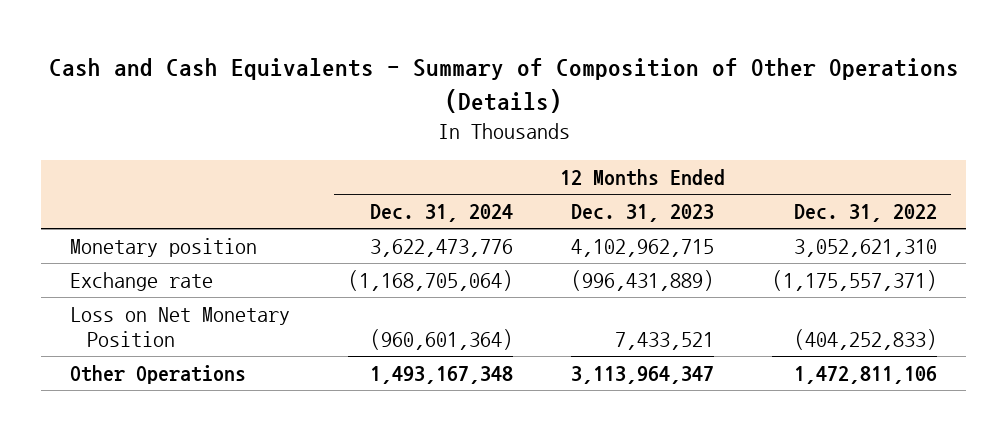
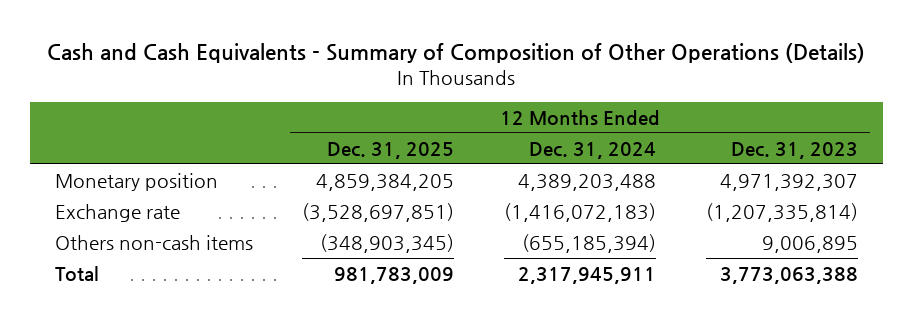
[793,204,937,223] Dec. 31, 2022 -> none
none -> [327,141,455,159] Dec. 31, 2025
[70,307,291,348] Loss on Net Monetary Position -> none
[70,365,247,385] Other Operations -> none
[370,239,514,258] 3,622,473,776 -> [518,173,657,191] 4,389,203,488
[571,239,715,258] 4,102,962,715 -> [719,173,858,191] 4,971,392,307
[348,270,514,292] (1,168,705,064) -> [504,202,657,222] (1,416,072,183)
[571,270,715,292] (996,431,889) -> [705,202,858,222] (1,207,335,814)
none -> [54,234,253,250] Others non-cash items
none -> [54,265,99,281] Total

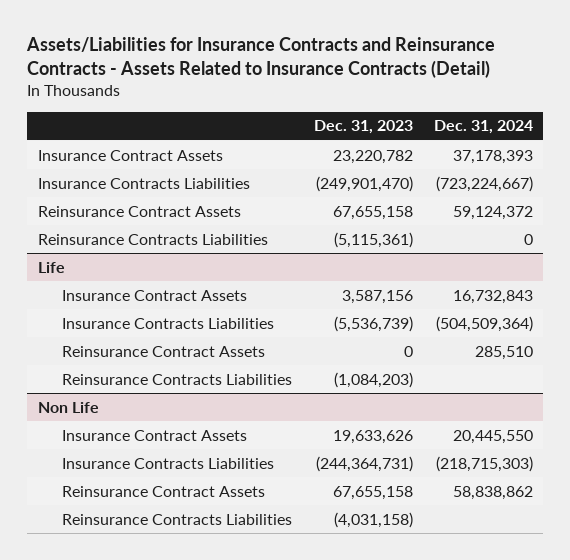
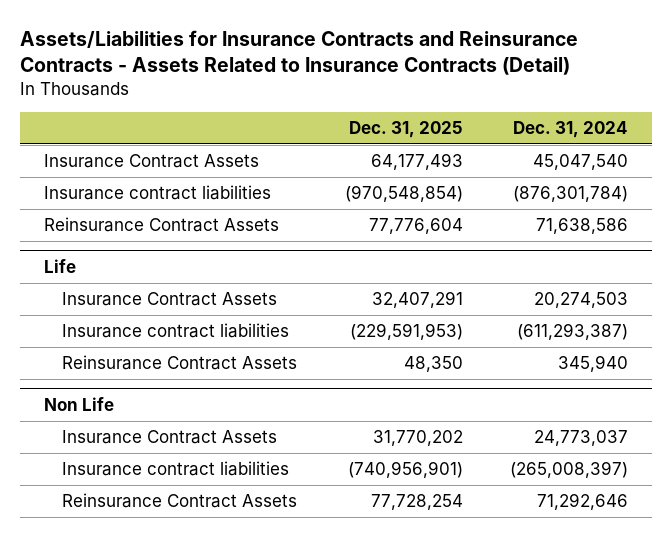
[313,120,413,135] Dec. 31, 2023 -> none
none -> [348,120,463,138] Dec. 31, 2025
[37,233,268,245] Reinsurance Contracts Liabilities -> none
[452,149,533,164] 37,178,393 -> [533,154,629,171] 45,047,540
[37,177,250,189] Insurance Contracts Liabilities -> [43,185,271,201] Insurance contract liabilities
[435,175,533,192] (723,224,667) -> [513,186,629,203] (876,301,784)
[452,205,533,220] 59,124,372 -> [536,218,629,235] 71,638,586
[62,373,293,385] Reinsurance Contracts Liabilities -> none
[452,289,533,304] 16,732,843 -> [534,292,629,309] 20,274,503
[62,317,275,329] Insurance Contracts Liabilities -> [61,323,289,339] Insurance contract liabilities
[435,315,533,332] (504,509,364) -> [517,323,629,341] (611,293,387)
[474,345,533,360] 285,510 -> [558,355,629,373] 345,940
[62,513,293,525] Reinsurance Contracts Liabilities -> none
[452,429,533,444] 20,445,550 -> [534,430,629,447] 24,773,037
[62,457,275,469] Insurance Contracts Liabilities -> [61,461,289,477] Insurance contract liabilities
[435,455,533,472] (218,715,303) -> [510,461,629,479] (265,008,397)
[452,485,533,500] 58,838,862 -> [537,493,629,511] 71,292,646

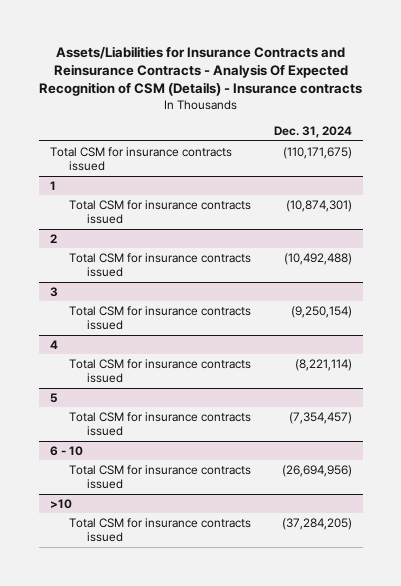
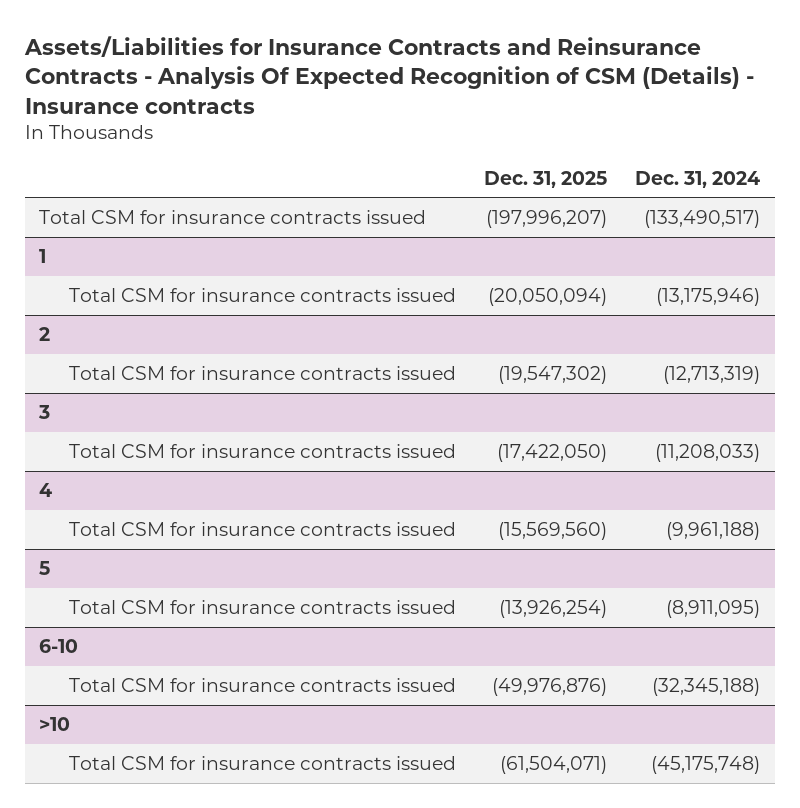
none -> [484,170,608,188] Dec. 31, 2025
[282,146,352,159] (110,171,675) -> [644,210,761,229] (133,490,517)
[285,199,352,212] (10,874,301) -> [656,288,761,307] (13,175,946)
[283,252,352,265] (10,492,488) -> [663,366,761,385] (12,713,319)
[290,305,352,318] (9,250,154) -> [655,444,761,463] (11,208,033)
[294,358,352,371] (8,221,114) -> [666,522,761,541] (9,961,188)
[288,411,352,424] (7,354,457) -> [666,600,761,619] (8,911,095)
[49,445,83,456] 6 - 10 -> [39,639,79,654] 6-10
[281,464,352,477] (26,694,956) -> [652,678,761,697] (32,345,188)
[281,517,352,530] (37,284,205) -> [651,756,761,775] (45,175,748)

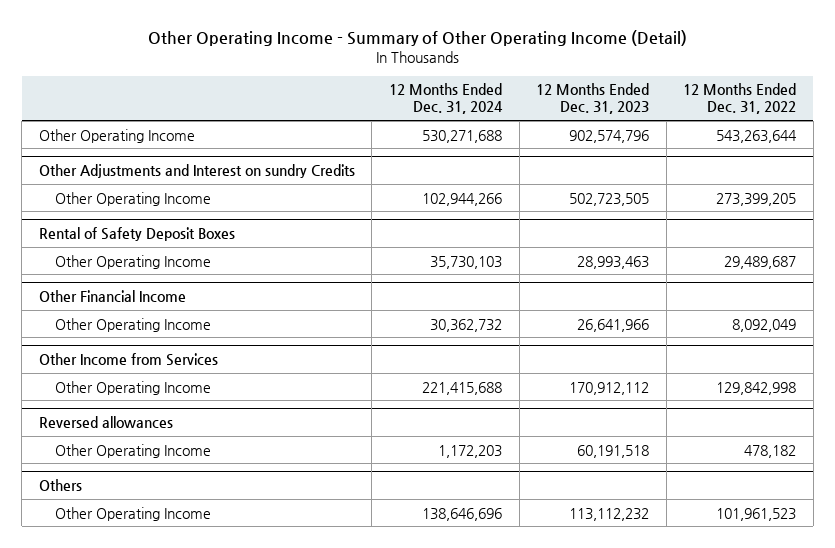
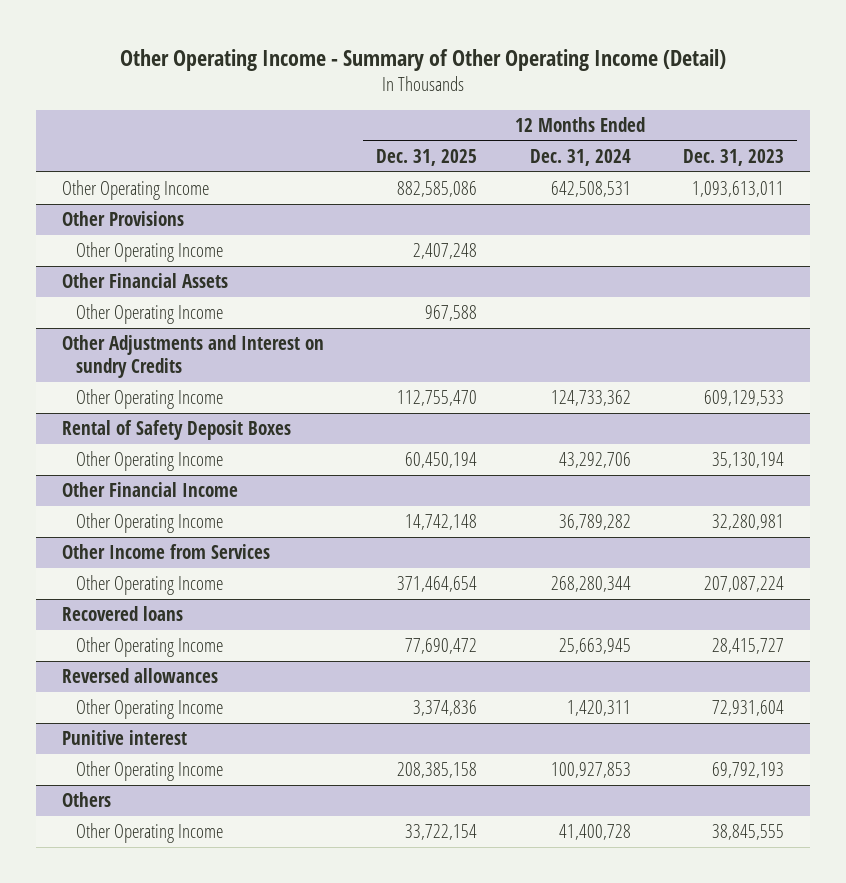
[683,83,797,115] 12 Months Ended Dec. 31, 2022 -> none
none -> [376,148,478,166] Dec. 31, 2025
[421,129,502,143] 530,271,688 -> [550,181,631,198] 642,508,531
[569,129,650,143] 902,574,796 -> [691,181,784,198] 1,093,613,011
none -> [62,211,185,227] Other Provisions
none -> [76,242,224,263] Other Operating Income
none -> [62,273,229,289] Other Financial Assets
none -> [76,304,224,325] Other Operating Income
[421,192,502,206] 102,944,266 -> [550,390,631,407] 124,733,362
[569,192,650,206] 502,723,505 -> [703,390,784,407] 609,129,533
[429,255,502,269] 35,730,103 -> [558,452,631,469] 43,292,706
[577,255,650,269] 28,993,463 -> [711,452,784,469] 35,130,194
[429,318,502,332] 30,362,732 -> [558,514,631,531] 36,789,282
[577,318,650,332] 26,641,966 -> [711,514,784,531] 32,280,981
[421,381,502,395] 221,415,688 -> [550,576,631,593] 268,280,344
[569,381,650,395] 170,912,112 -> [703,576,784,593] 207,087,224
none -> [62,606,184,622] Recovered loans
none -> [76,637,224,658] Other Operating Income
[437,444,502,458] 1,172,203 -> [566,700,631,717] 1,420,311
[577,444,650,458] 60,191,518 -> [711,700,784,717] 72,931,604
none -> [62,730,188,746] Punitive interest
none -> [76,761,224,782] Other Operating Income
[421,507,502,521] 138,646,696 -> [558,824,631,841] 41,400,728
[569,507,650,521] 113,112,232 -> [711,824,784,841] 38,845,555

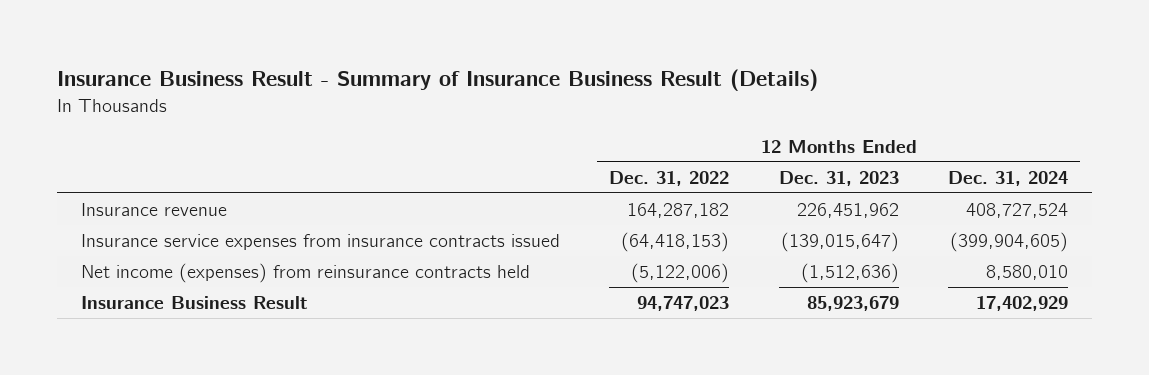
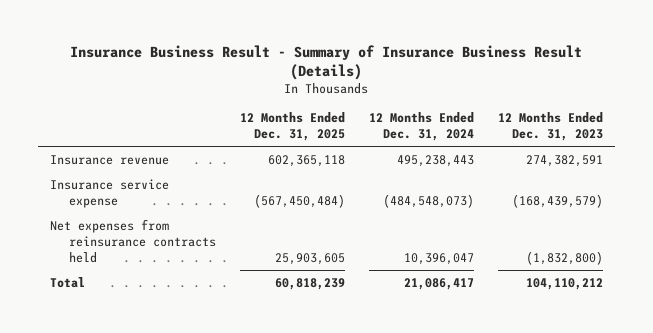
[609,170,730,186] Dec. 31, 2022 -> none
none -> [240,112,346,142] 12 Months Ended Dec. 31, 2025
[81,296,309,310] Insurance Business Result -> none
[796,203,899,219] 226,451,962 -> [525,154,603,167] 274,382,591
[965,203,1068,219] 408,727,524 -> [396,154,474,167] 495,238,443
[81,234,561,251] Insurance service expenses from insurance contracts issued -> [49,178,169,208] Insurance service expense
[780,232,899,253] (139,015,647) -> [511,193,603,208] (168,439,579)
[949,232,1068,253] (399,904,605) -> [382,193,474,208] (484,548,073)
[81,263,531,284] Net income (expenses) from reinsurance contracts held -> [49,218,217,263] Net expenses from reinsurance contracts held
[800,263,899,284] (1,512,636) -> [525,250,603,265] (1,832,800)
[985,265,1068,281] 8,580,010 -> [403,252,474,265] 10,396,047
none -> [49,276,85,288] Total

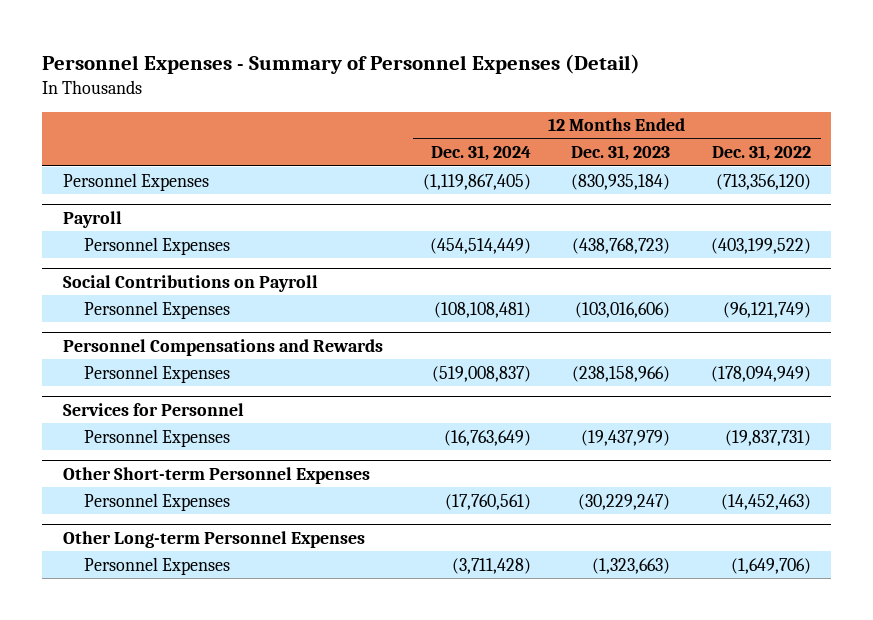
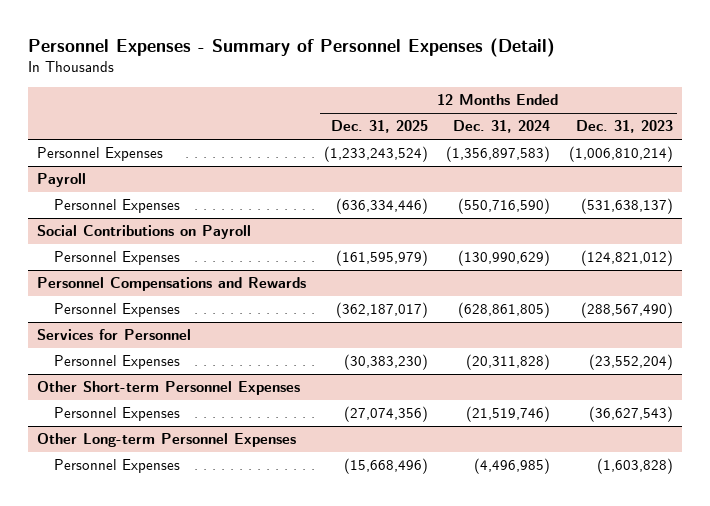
[711,145,811,162] Dec. 31, 2022 -> none
none -> [331,120,429,134] Dec. 31, 2025
[422,173,531,190] (1,119,867,405) -> [446,146,551,163] (1,356,897,583)
[571,173,671,190] (830,935,184) -> [568,146,673,163] (1,006,810,214)
[429,237,531,254] (454,514,449) -> [458,198,551,215] (550,716,590)
[572,237,671,254] (438,768,723) -> [580,198,673,215] (531,638,137)
[433,301,531,318] (108,108,481) -> [458,250,551,267] (130,990,629)
[575,301,671,318] (103,016,606) -> [580,250,673,267] (124,821,012)
[431,365,531,382] (519,008,837) -> [458,302,551,319] (628,861,805)
[572,365,671,382] (238,158,966) -> [580,302,673,319] (288,567,490)
[443,429,531,446] (16,763,649) -> [466,354,551,371] (20,311,828)
[581,429,671,446] (19,437,979) -> [588,354,673,371] (23,552,204)
[444,493,531,510] (17,760,561) -> [466,406,551,423] (21,519,746)
[578,493,671,510] (30,229,247) -> [588,406,673,423] (36,627,543)
[451,557,531,574] (3,711,428) -> [474,458,551,475] (4,496,985)
[592,557,671,574] (1,323,663) -> [596,458,673,475] (1,603,828)

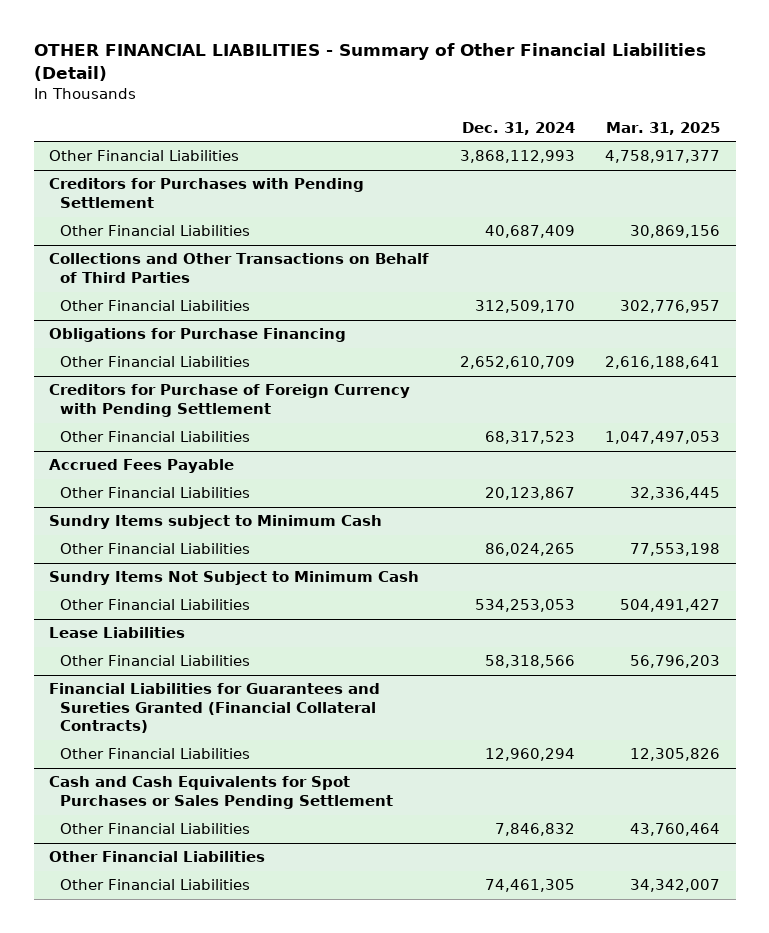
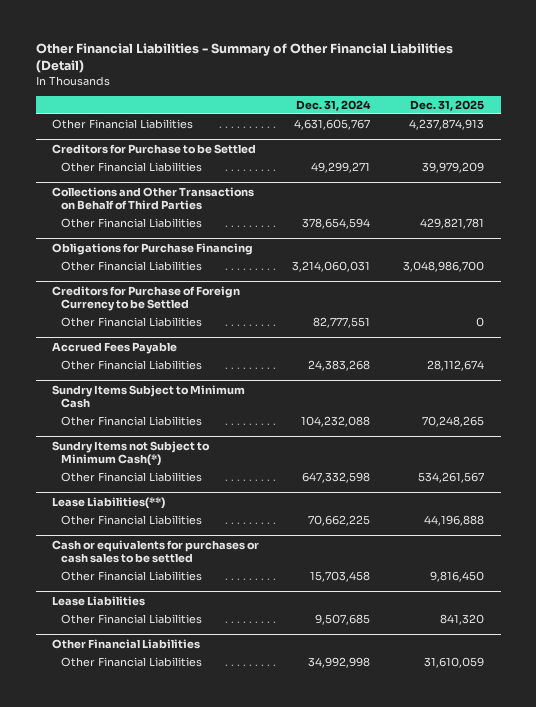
[33,43,706,81] OTHER FINANCIAL LIABILITIES - Summary of Other Financial Liabilities (Detail) -> [35,42,453,73] Other Financial Liabilities - Summary of Other Financial Liabilities (Detail)
[606,121,721,135] Mar. 31, 2025 -> none
none -> [410,99,485,111] Dec. 31, 2025
[459,150,575,164] 3,868,112,993 -> [294,119,371,131] 4,631,605,767
[49,178,365,208] Creditors for Purchases with Pending Settlement -> [52,143,257,154] Creditors for Purchase to be Settled
[484,225,575,239] 40,687,409 -> [311,162,371,174] 49,299,271
[474,300,575,314] 312,509,170 -> [302,218,371,230] 378,654,594
[459,356,575,370] 2,652,610,709 -> [292,261,371,273] 3,214,060,031
[49,384,411,417] Creditors for Purchase of Foreign Currency with Pending Settlement -> [52,285,241,312] Creditors for Purchase of Foreign Currency to be Settled
[484,431,575,445] 68,317,523 -> [313,317,371,329] 82,777,551
[484,487,575,501] 20,123,867 -> [308,360,371,372] 24,383,268
[49,515,383,530] Sundry Items subject to Minimum Cash -> [52,384,246,409] Sundry Items Subject to Minimum Cash
[484,543,575,557] 86,024,265 -> [301,416,371,428] 104,232,088
[49,571,420,586] Sundry Items Not Subject to Minimum Cash -> [52,440,211,467] Sundry Items not Subject to Minimum Cash(*)
[474,599,575,613] 534,253,053 -> [302,472,371,484] 647,332,598
none -> [52,496,166,509] Lease Liabilities(**)
none -> [61,515,203,526] Other Financial Liabilities
none -> [52,539,260,564] Cash or equivalents for purchases or cash sales to be settled
none -> [61,571,203,582] Other Financial Liabilities
[49,683,381,734] Financial Liabilities for Guarantees and Sureties Granted (Financial Collateral Contracts) -> none
[60,748,251,760] Other Financial Liabilities -> none
[49,776,394,809] Cash and Cash Equivalents for Spot Purchases or Sales Pending Settlement -> none
[60,823,251,835] Other Financial Liabilities -> none
[484,655,575,669] 58,318,566 -> [315,614,371,626] 9,507,685
[484,879,575,893] 74,461,305 -> [308,657,371,669] 34,992,998

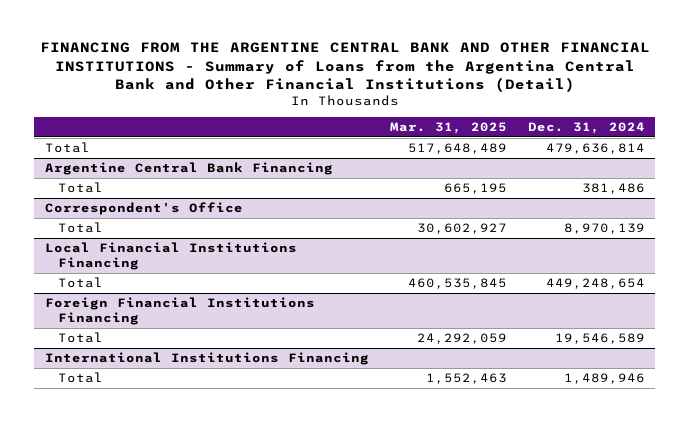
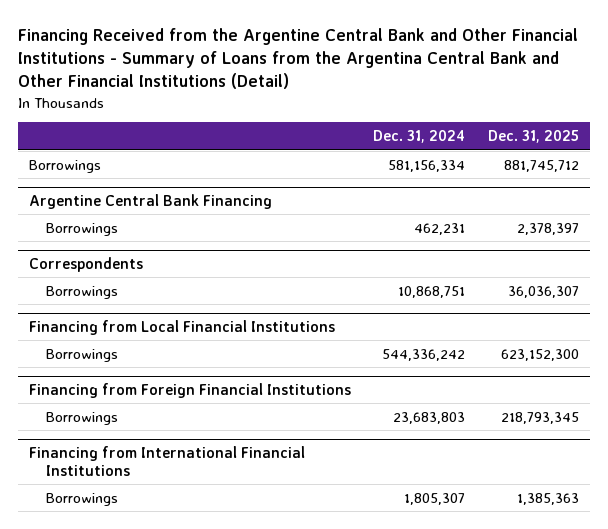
[39,42,650,92] FINANCING FROM THE ARGENTINE CENTRAL BANK AND OTHER FINANCIAL INSTITUTIONS - Summary of Loans from the Argentina Central Bank and Other Financial Institutions (Detail) -> [18,28,579,90] Financing Received from the Argentine Central Bank and Other Financial Institutions - Summary of Loans from the Argentina Central Bank and Other Financial Institutions (Detail)
[389,121,507,134] Mar. 31, 2025 -> none
none -> [487,130,579,144] Dec. 31, 2025
[44,142,90,154] Total -> none
none -> [29,159,102,173] Borrowings
[57,182,103,194] Total -> none
[57,222,103,234] Total -> none
[57,277,103,289] Total -> none
[57,332,103,344] Total -> none
[57,372,103,384] Total -> none
none -> [45,222,118,236] Borrowings
[44,202,243,216] Correspondent's Office -> [29,256,144,272] Correspondents
none -> [45,285,118,299] Borrowings
[44,242,297,271] Local Financial Institutions Financing -> [29,319,336,335] Financing from Local Financial Institutions
none -> [45,348,118,362] Borrowings
[44,297,315,326] Foreign Financial Institutions Financing -> [29,382,352,398] Financing from Foreign Financial Institutions
none -> [45,411,118,425] Borrowings
[44,352,369,366] International Institutions Financing -> [29,445,306,476] Financing from International Financial Institutions
none -> [45,492,118,506] Borrowings

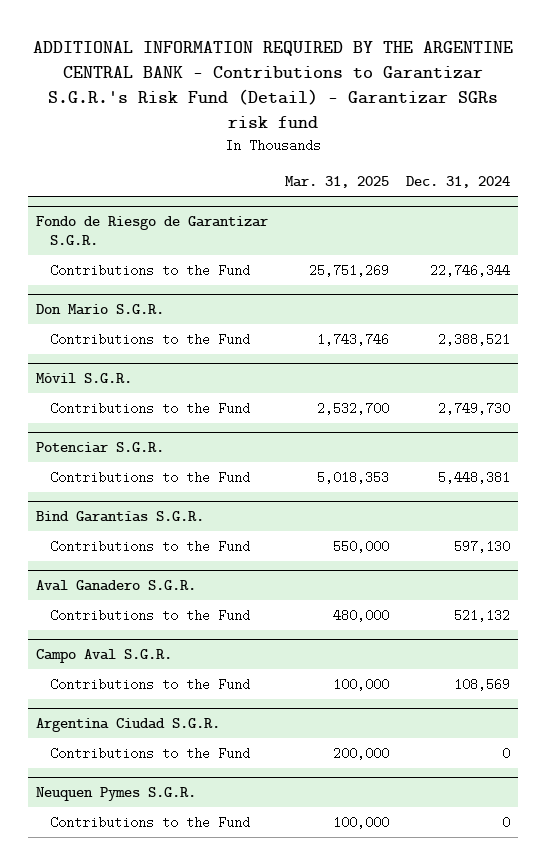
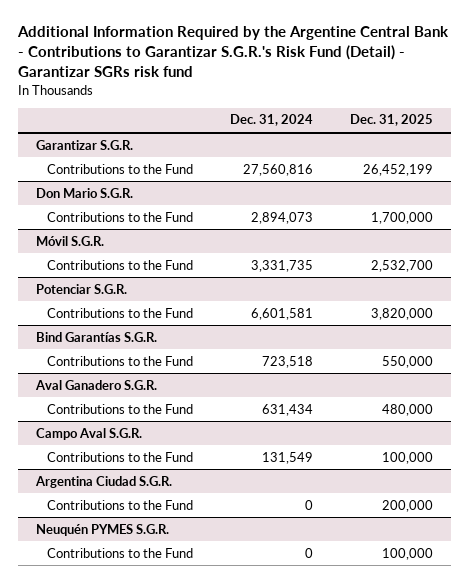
[33,40,514,129] ADDITIONAL INFORMATION REQUIRED BY THE ARGENTINE CENTRAL BANK - Contributions to Garantizar S.G.R.'s Risk Fund (Detail) - Garantizar SGRs risk fund -> [16,26,449,78] Additional Information Required by the Argentine Central Bank - Contributions to Garantizar S.G.R.'s Risk Fund (Detail) - Garantizar SGRs risk fund
[285,176,390,189] Mar. 31, 2025 -> none
none -> [349,114,433,127] Dec. 31, 2025
[36,216,269,246] Fondo de Riesgo de Garantizar S.G.R. -> [35,139,133,150] Garantizar S.G.R.
[430,263,511,277] 22,746,344 -> [243,163,314,176] 27,560,816
[438,332,511,346] 2,388,521 -> [251,211,314,224] 2,894,073
[438,401,511,415] 2,749,730 -> [251,259,314,272] 3,331,735
[438,470,511,484] 5,448,381 -> [251,307,314,320] 6,601,581
[454,539,511,553] 597,130 -> [262,355,314,368] 723,518
[454,608,511,622] 521,132 -> [262,403,314,416] 631,434
[454,677,511,691] 108,569 -> [262,451,314,464] 131,549
[36,787,197,802] Neuquen Pymes S.G.R. -> [35,523,169,536] Neuquén PYMES S.G.R.

